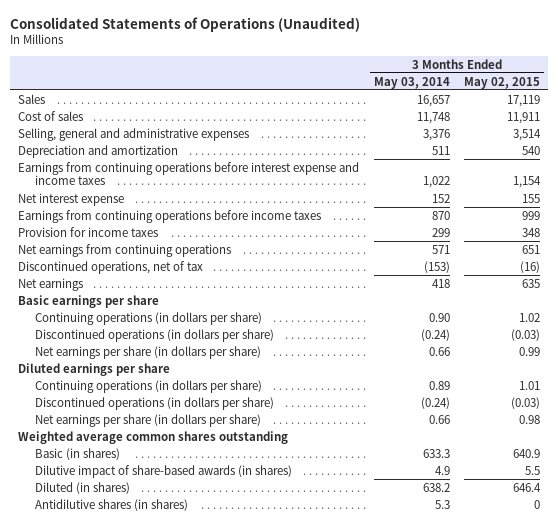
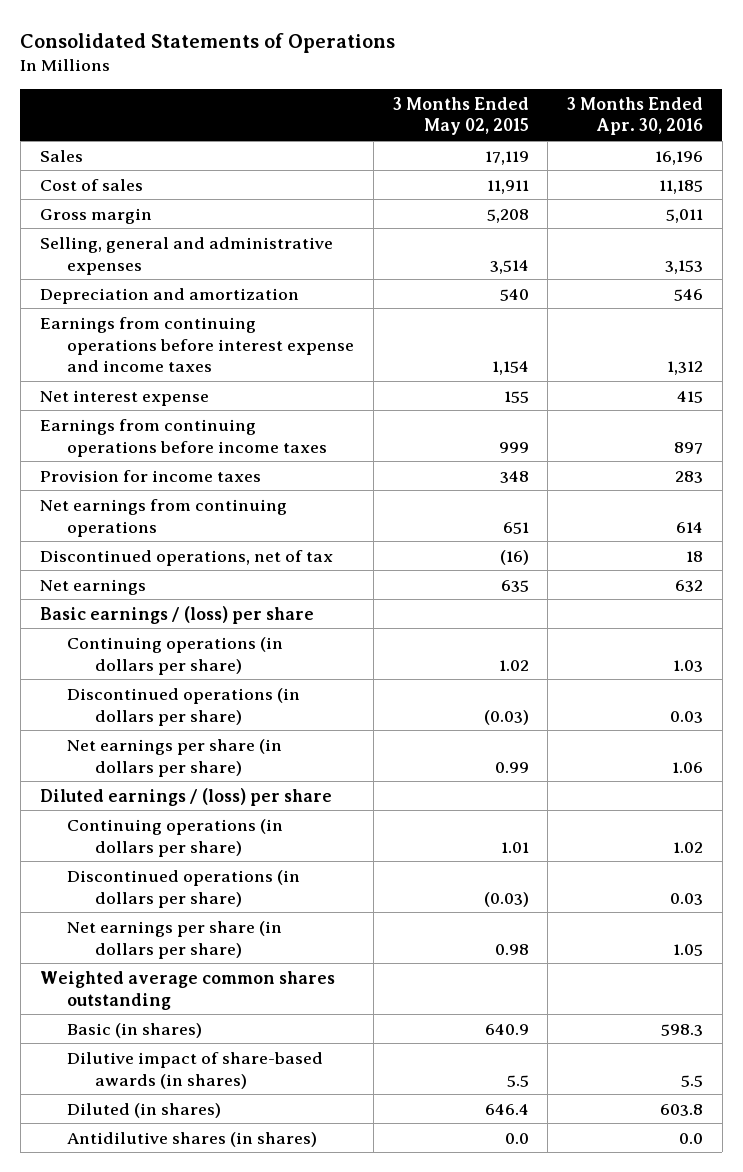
[10,16,361,32] Consolidated Statements of Operations (Unaudited) -> [20,32,396,53] Consolidated Statements of Operations
[373,76,450,89] May 03, 2014 -> none
none -> [567,96,704,136] 3 Months Ended Apr. 30, 2016
none -> [39,207,152,224] Gross margin
[17,294,159,308] Basic earnings per share -> [39,605,314,624] Basic earnings / (loss) per share
[17,362,170,376] Diluted earnings per share -> [39,787,332,806] Diluted earnings / (loss) per share
[534,499,541,509] 0 -> [504,1132,529,1144] 0.0

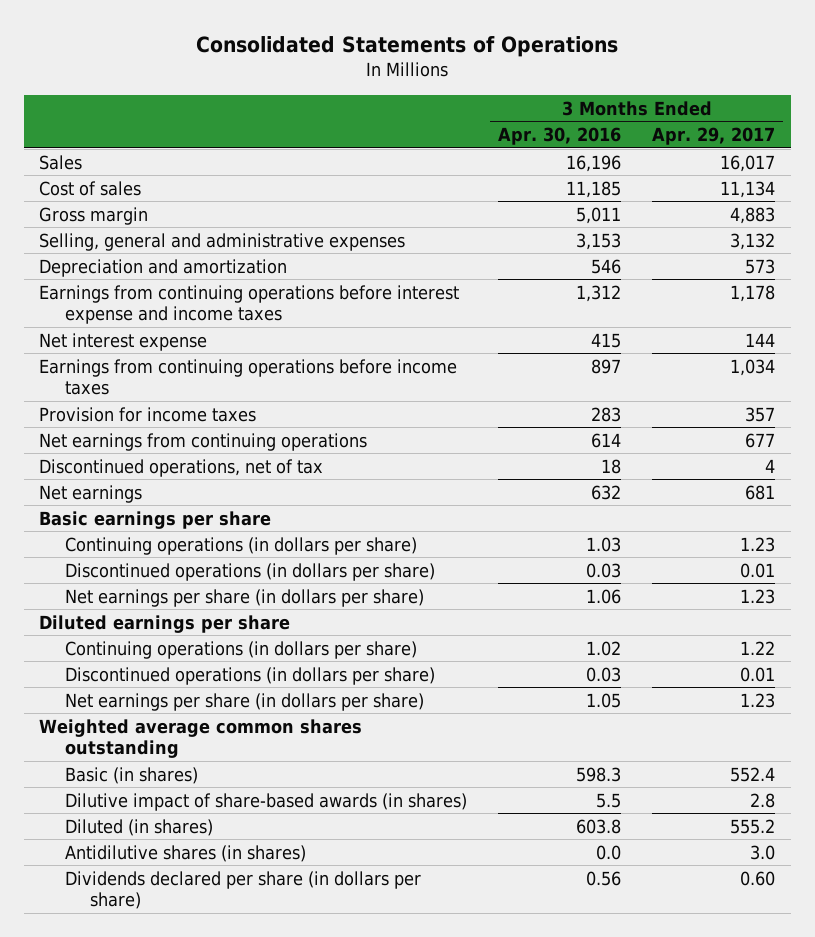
[392,96,529,136] 3 Months Ended May 02, 2015 -> none
none -> [652,127,776,146] Apr. 29, 2017
[39,605,314,624] Basic earnings / (loss) per share -> [39,510,272,529] Basic earnings per share
[39,787,332,806] Diluted earnings / (loss) per share -> [39,614,291,633] Diluted earnings per share
none -> [64,870,421,910] Dividends declared per share (in dollars per share)

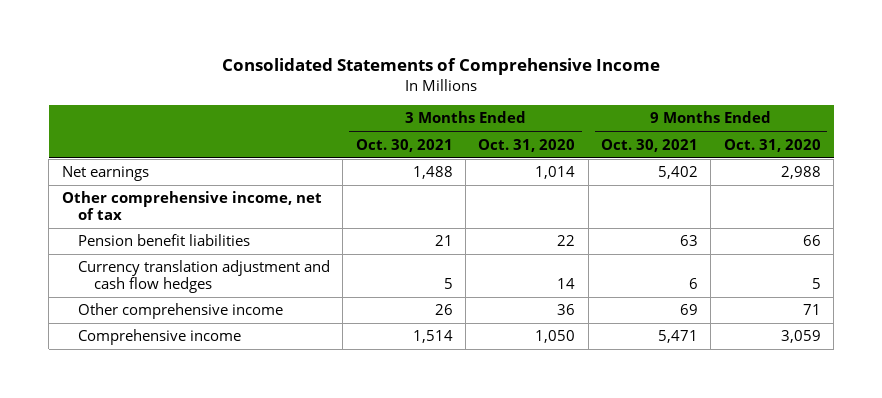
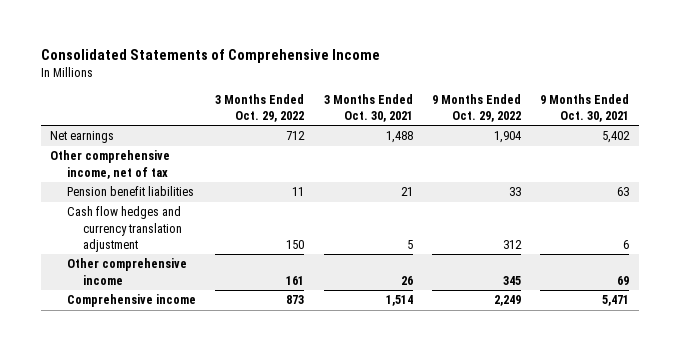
[478,138,576,152] Oct. 31, 2020 -> none
[723,138,821,152] Oct. 31, 2020 -> none
none -> [215,93,305,122] 3 Months Ended Oct. 29, 2022
none -> [431,93,521,122] 9 Months Ended Oct. 29, 2022
[78,260,331,294] Currency translation adjustment and cash flow hedges -> [66,206,183,252] Cash flow hedges and currency translation adjustment

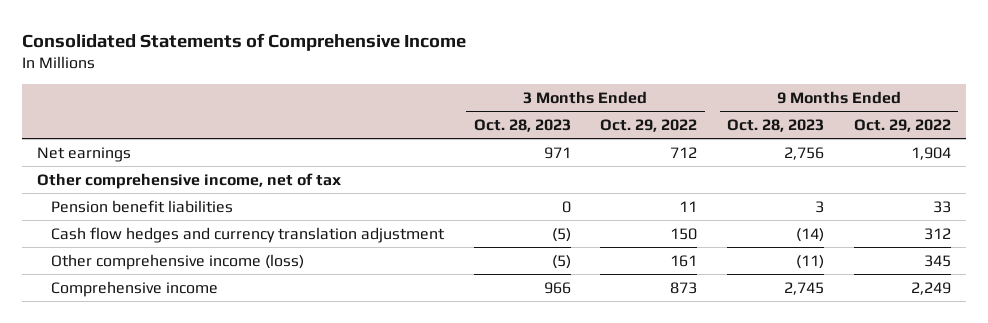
[323,93,413,122] 3 Months Ended Oct. 30, 2021 -> none
[540,93,630,122] 9 Months Ended Oct. 30, 2021 -> none
none -> [473,118,571,132] Oct. 28, 2023
none -> [726,118,824,132] Oct. 28, 2023
[66,258,187,285] Other comprehensive income -> [50,253,304,270] Other comprehensive income (loss)

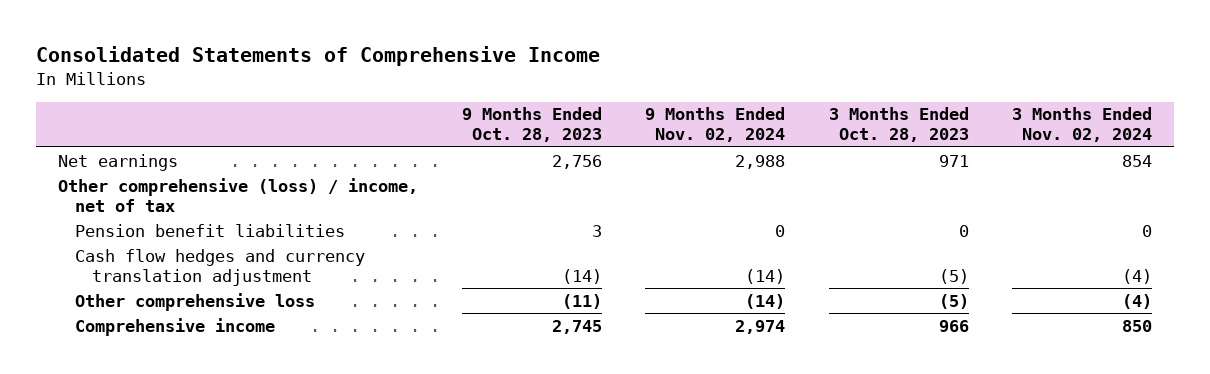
[600,118,698,132] Oct. 29, 2022 -> none
[853,118,951,132] Oct. 29, 2022 -> none
none -> [645,107,786,143] 9 Months Ended Nov. 02, 2024
none -> [1012,107,1153,143] 3 Months Ended Nov. 02, 2024
[37,172,342,189] Other comprehensive income, net of tax -> [57,177,418,212] Other comprehensive (loss) / income, net of tax
[50,253,304,270] Other comprehensive income (loss) -> [74,292,315,311] Other comprehensive loss

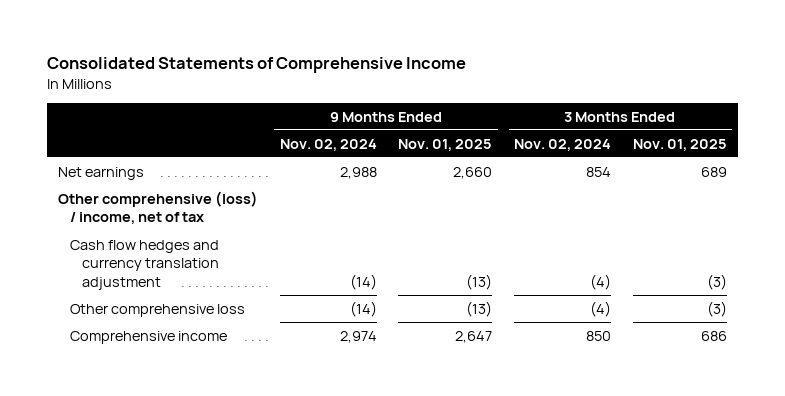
[461,107,602,143] 9 Months Ended Oct. 28, 2023 -> none
[828,107,969,143] 3 Months Ended Oct. 28, 2023 -> none
none -> [398,138,493,151] Nov. 01, 2025
none -> [632,138,727,151] Nov. 01, 2025
[74,223,345,237] Pension benefit liabilities -> none

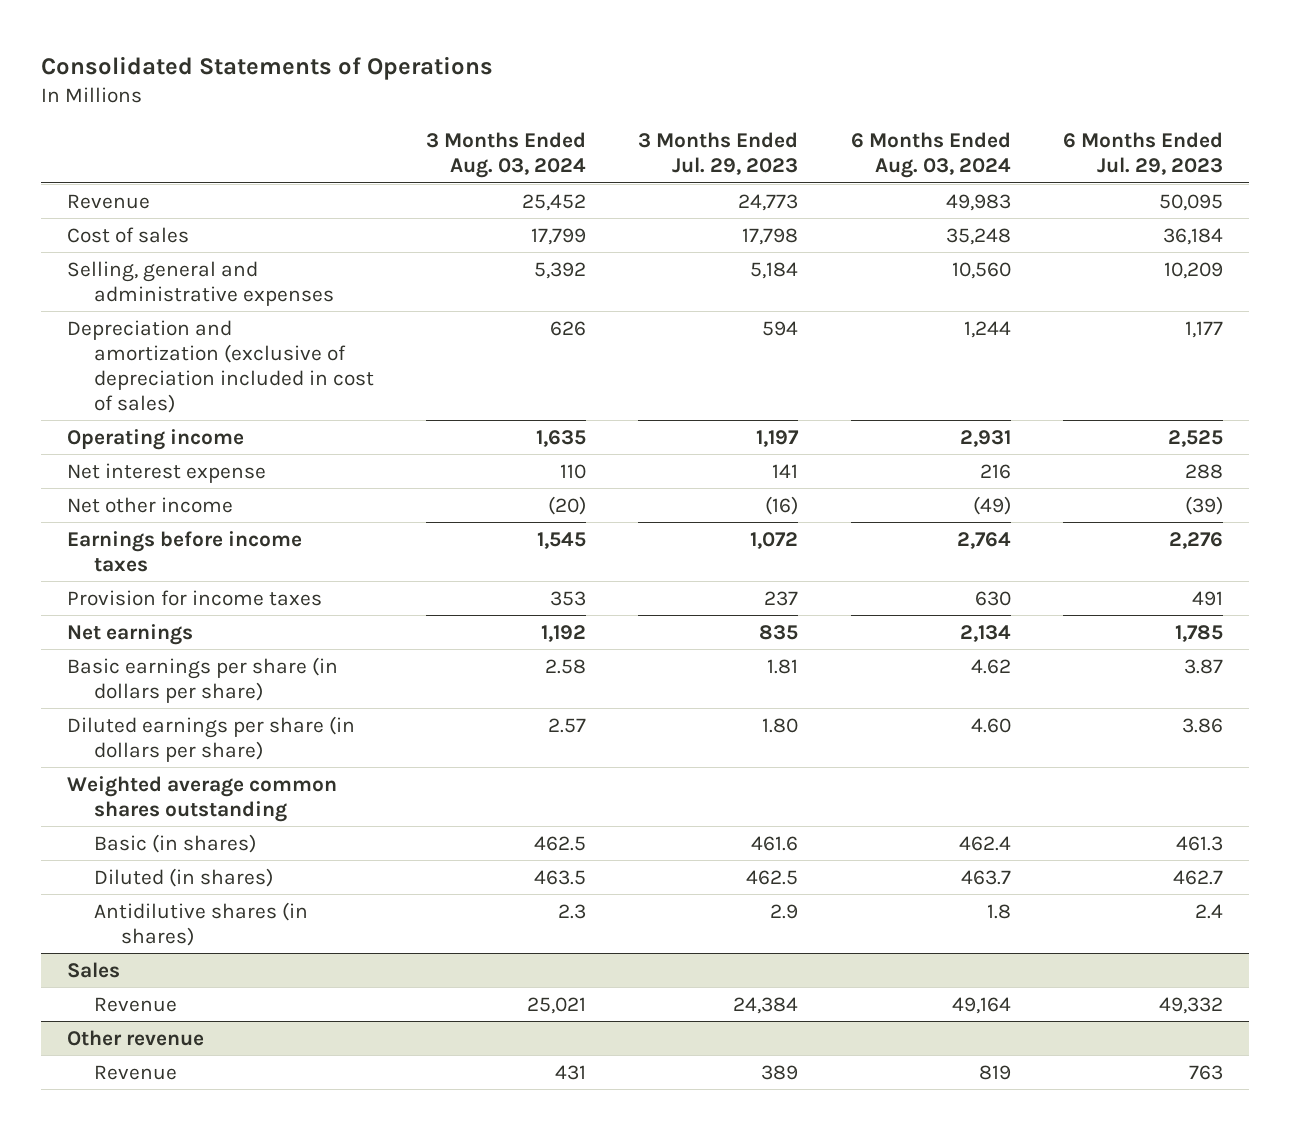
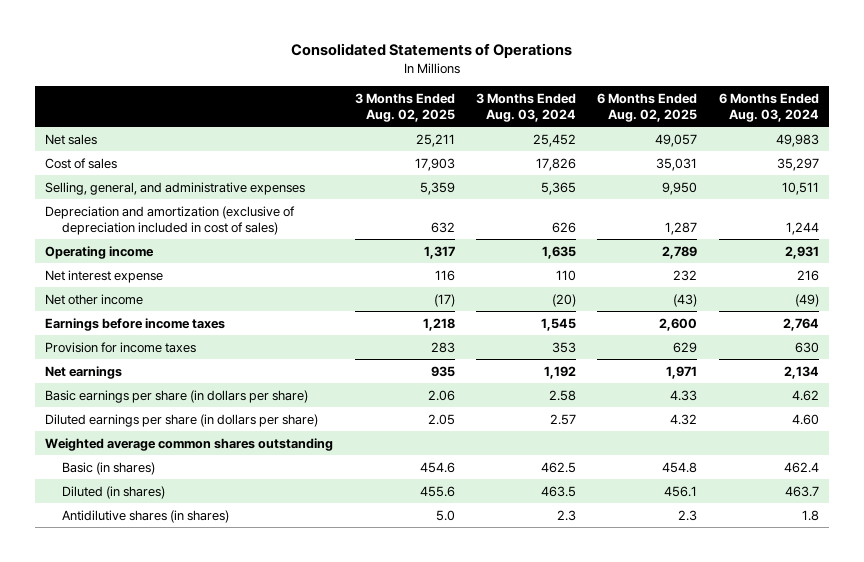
[638,132,799,176] 3 Months Ended Jul. 29, 2023 -> none
[1062,132,1223,176] 6 Months Ended Jul. 29, 2023 -> none
none -> [354,92,455,122] 3 Months Ended Aug. 02, 2025
none -> [597,92,698,122] 6 Months Ended Aug. 02, 2025
[67,193,151,209] Revenue -> [45,133,98,145] Net sales
[531,227,587,245] 17,799 -> [536,157,577,171] 17,826
[945,227,1011,245] 35,248 -> [776,157,819,171] 35,297
[67,260,335,306] Selling, general and administrative expenses -> [45,181,306,195] Selling, general, and administrative expenses
[534,261,587,279] 5,392 -> [541,181,577,195] 5,365
[951,261,1011,279] 10,560 -> [781,181,819,195] 10,511
[67,961,121,978] Sales -> none
[94,996,178,1012] Revenue -> none
[67,1029,205,1046] Other revenue -> none
[94,1064,178,1080] Revenue -> none

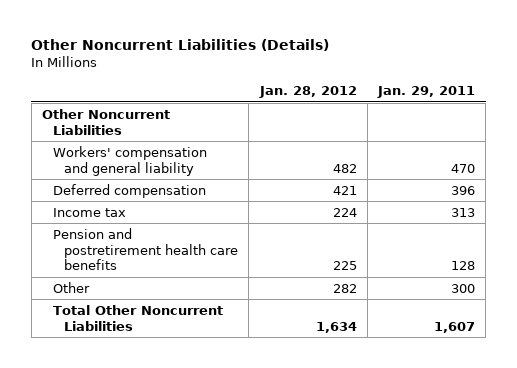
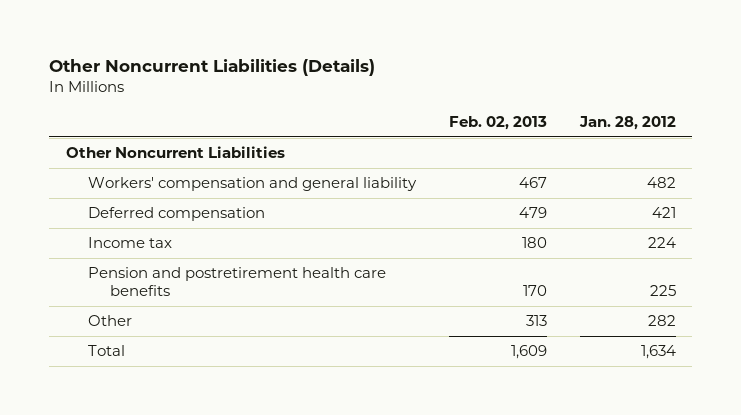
[376,85,475,98] Jan. 29, 2011 -> none
none -> [448,116,547,131] Feb. 02, 2013
[52,304,223,331] Total Other Noncurrent Liabilities -> [87,345,125,357] Total

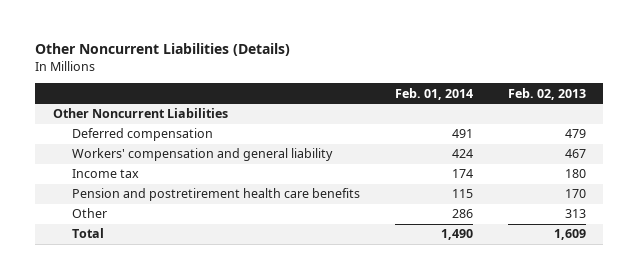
[578,116,676,131] Jan. 28, 2012 -> none
none -> [394,87,473,100] Feb. 01, 2014
[87,177,417,192] Workers' compensation and general liability -> [71,148,333,162] Workers' compensation and general liability

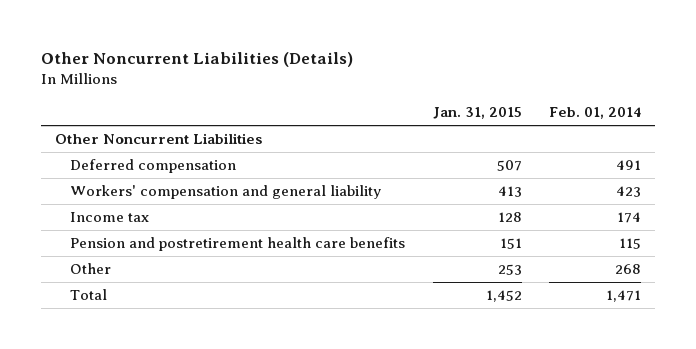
[507,87,586,100] Feb. 02, 2013 -> none
none -> [432,107,522,120] Jan. 31, 2015
[451,149,473,159] 424 -> [616,186,642,198] 423
[451,209,473,219] 286 -> [615,264,642,275] 268
[440,229,473,241] 1,490 -> [606,290,642,303] 1,471

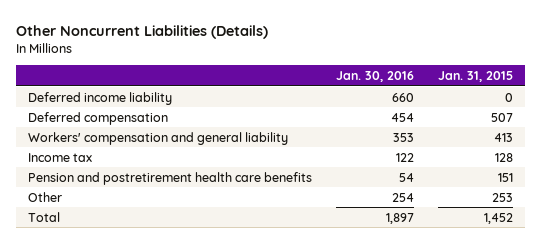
[549,107,642,120] Feb. 01, 2014 -> none
none -> [335,71,414,83] Jan. 30, 2016
[54,133,262,145] Other Noncurrent Liabilities -> none
none -> [27,91,172,105] Deferred income liability

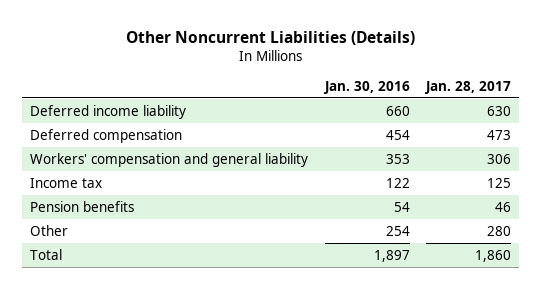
[437,71,513,83] Jan. 31, 2015 -> none
none -> [424,80,511,94] Jan. 28, 2017
[27,171,312,185] Pension and postretirement health care benefits -> [30,200,135,212] Pension benefits

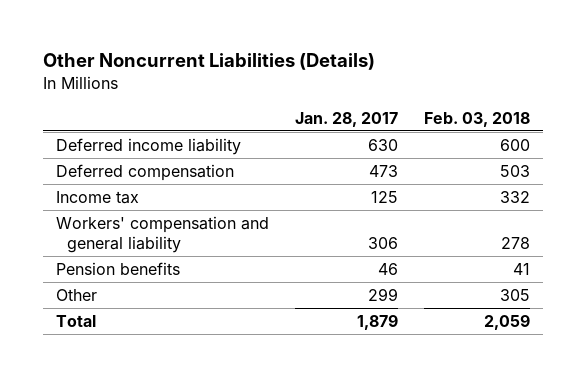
[323,80,410,94] Jan. 30, 2016 -> none
none -> [423,111,530,127] Feb. 03, 2018
[30,152,309,167] Workers' compensation and general liability -> [55,215,269,253] Workers' compensation and general liability
[486,225,511,236] 280 -> [367,287,398,301] 299
[474,249,511,262] 1,860 -> [356,313,398,330] 1,879

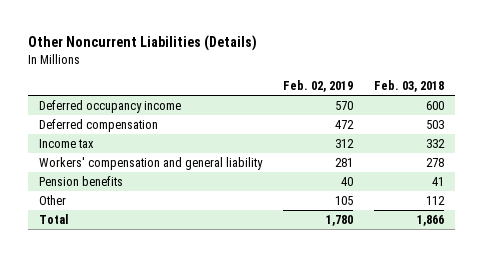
[294,111,398,127] Jan. 28, 2017 -> none
none -> [283,80,354,93] Feb. 02, 2019
[55,137,241,155] Deferred income liability -> [38,99,181,113] Deferred occupancy income
[499,288,530,301] 305 -> [426,195,446,205] 112
[483,313,530,330] 2,059 -> [417,214,445,226] 1,866

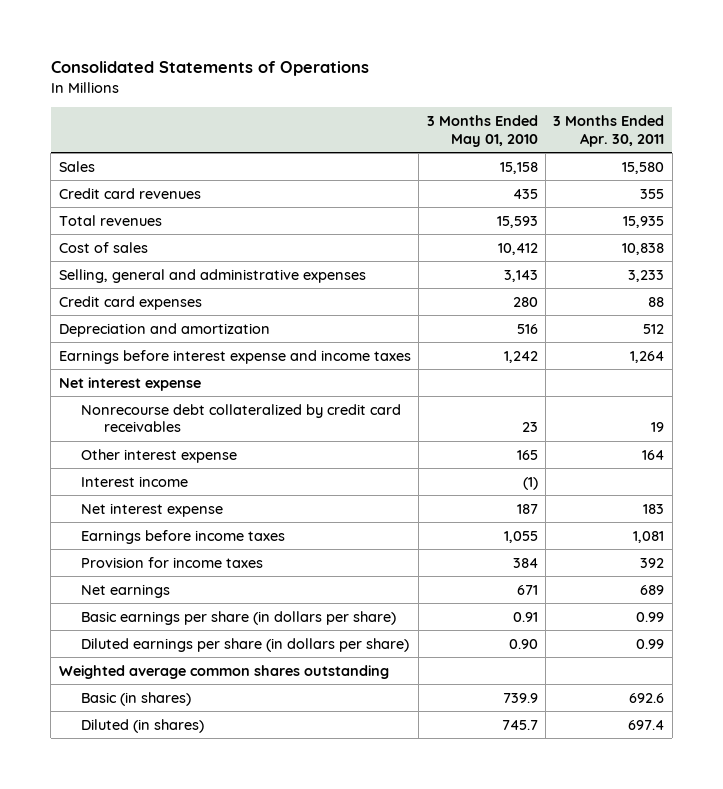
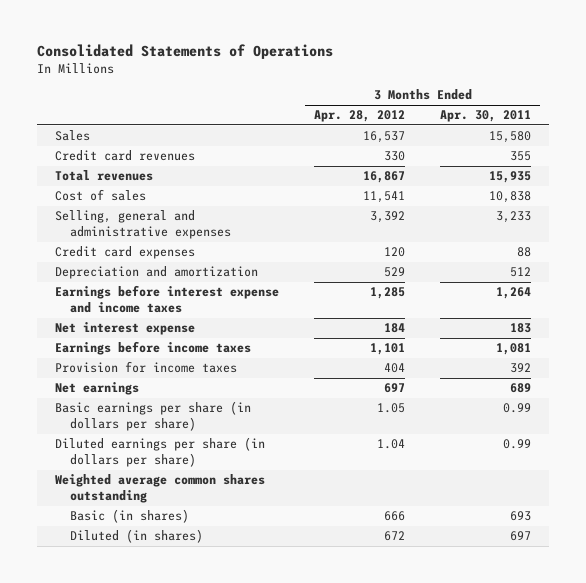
[426,115,538,147] 3 Months Ended May 01, 2010 -> none
none -> [313,110,405,123] Apr. 28, 2012
[58,376,201,391] Net interest expense -> none
[81,403,402,433] Nonrecourse debt collateralized by credit card receivables -> none
[81,448,238,463] Other interest expense -> none
[81,475,189,487] Interest income -> none
[629,692,665,703] 692.6 -> [510,511,532,522] 693
[628,719,665,730] 697.4 -> [510,531,532,542] 697

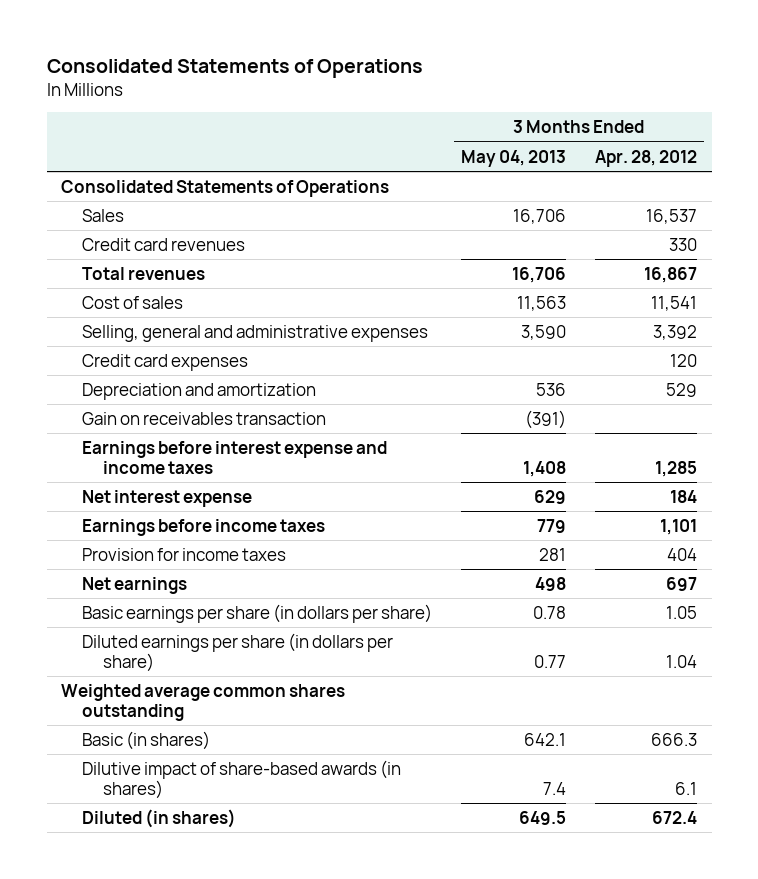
[440,110,532,123] Apr. 30, 2011 -> none
none -> [461,149,567,167] May 04, 2013
none -> [61,179,390,197] Consolidated Statements of Operations
none -> [82,411,327,425] Gain on receivables transaction
[383,511,405,522] 666 -> [651,732,698,746] 666.3
none -> [82,759,402,799] Dilutive impact of share-based awards (in shares)
[383,531,405,542] 672 -> [652,810,698,824] 672.4

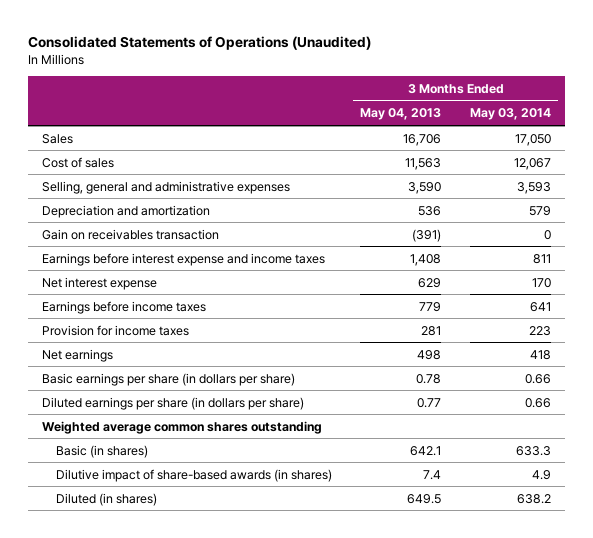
[46,58,423,78] Consolidated Statements of Operations -> [28,36,372,51] Consolidated Statements of Operations (Unaudited)
[595,149,698,167] Apr. 28, 2012 -> none
none -> [469,108,551,121] May 03, 2014
[61,179,390,197] Consolidated Statements of Operations -> none
[82,237,246,251] Credit card revenues -> none
[82,266,206,280] Total revenues -> none
[82,353,249,371] Credit card expenses -> none

